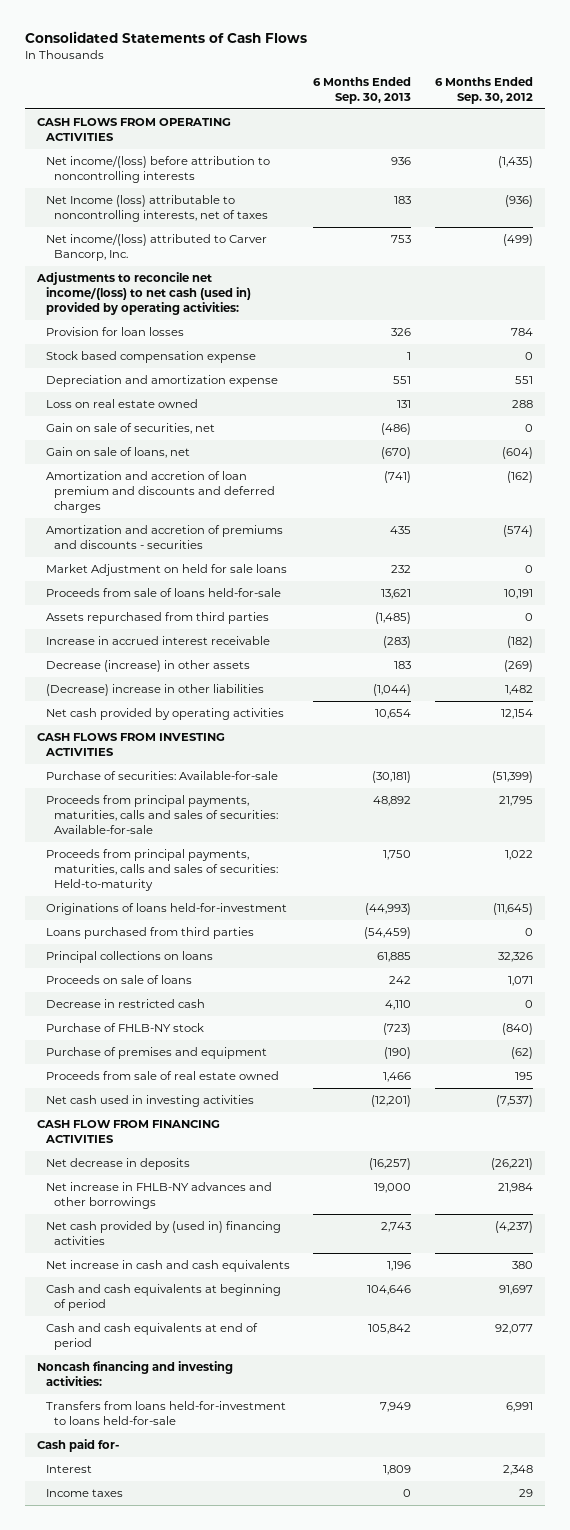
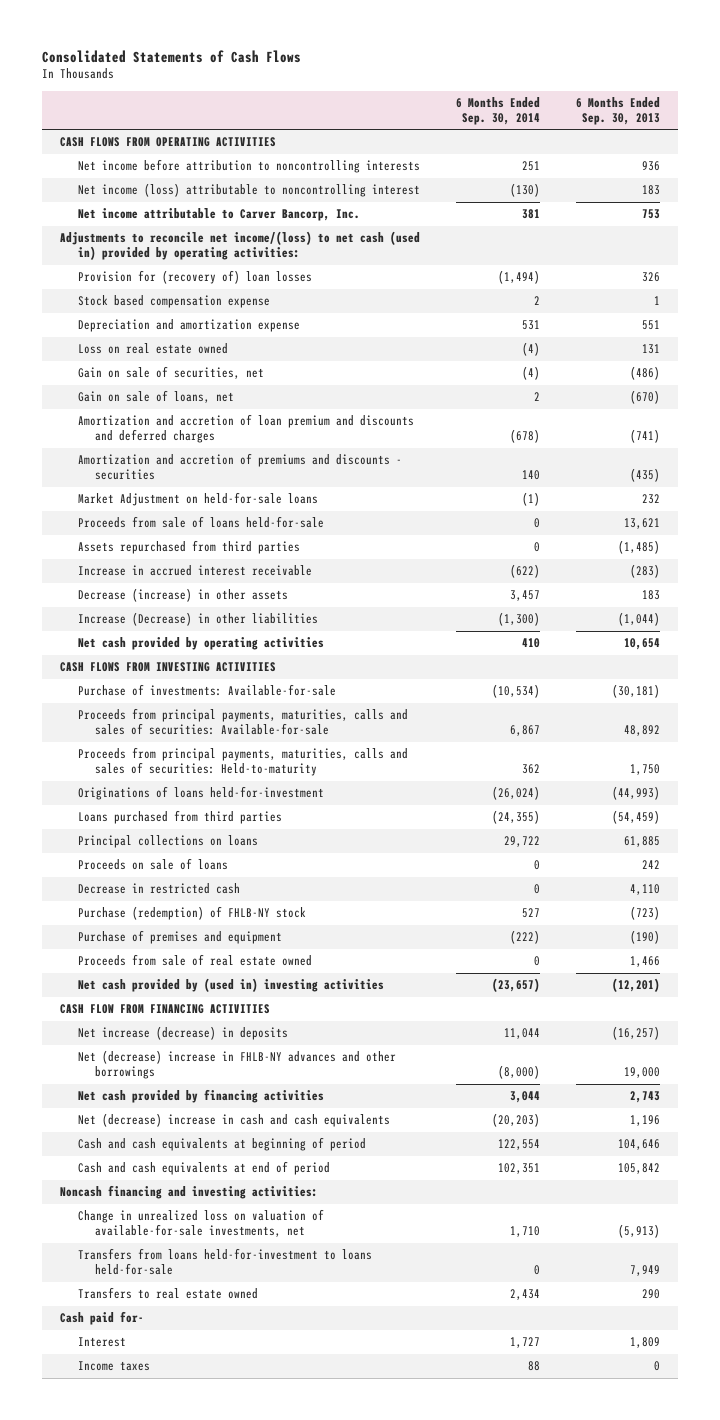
[435,77,534,105] 6 Months Ended Sep. 30, 2012 -> none
none -> [455,97,540,125] 6 Months Ended Sep. 30, 2014
[45,156,270,183] Net income/(loss) before attribution to noncontrolling interests -> [77,159,420,174] Net income before attribution to noncontrolling interests
[45,195,269,222] Net Income (loss) attributable to noncontrolling interests, net of taxes -> [77,183,420,198] Net income (loss) attributable to noncontrolling interest
[45,234,267,261] Net income/(loss) attributed to Carver Bancorp, Inc. -> [77,208,360,222] Net income attributable to Carver Bancorp, Inc.
[45,327,184,337] Provision for loan losses -> [77,270,312,285] Provision for (recovery of) loan losses
[390,526,412,535] 435 -> [629,467,660,482] (435)
[45,564,287,577] Market Adjustment on held for sale loans -> [77,492,318,507] Market Adjustment on held-for-sale loans
[45,684,264,697] (Decrease) increase in other liabilities -> [77,612,318,627] Increase (Decrease) in other liabilities
[45,771,278,781] Purchase of securities: Available-for-sale -> [77,684,336,697] Purchase of investments: Available-for-sale
[45,1023,204,1033] Purchase of FHLB-NY stock -> [77,906,306,921] Purchase (redemption) of FHLB-NY stock
[45,1095,254,1108] Net cash used in investing activities -> [77,978,384,993] Net cash provided by (used in) investing activities
[45,1158,190,1171] Net decrease in deposits -> [77,1026,288,1041] Net increase (decrease) in deposits
[45,1182,272,1209] Net increase in FHLB-NY advances and other borrowings -> [77,1050,396,1079] Net (decrease) increase in FHLB-NY advances and other borrowings
[45,1221,281,1245] Net cash provided by (used in) financing activities -> [77,1089,324,1104] Net cash provided by financing activities
[45,1260,290,1273] Net increase in cash and cash equivalents -> [77,1113,390,1128] Net (decrease) increase in cash and cash equivalents
none -> [77,1209,324,1237] Change in unrealized loss on valuation of available-for-sale investments, net
none -> [77,1287,258,1300] Transfers to real estate owned

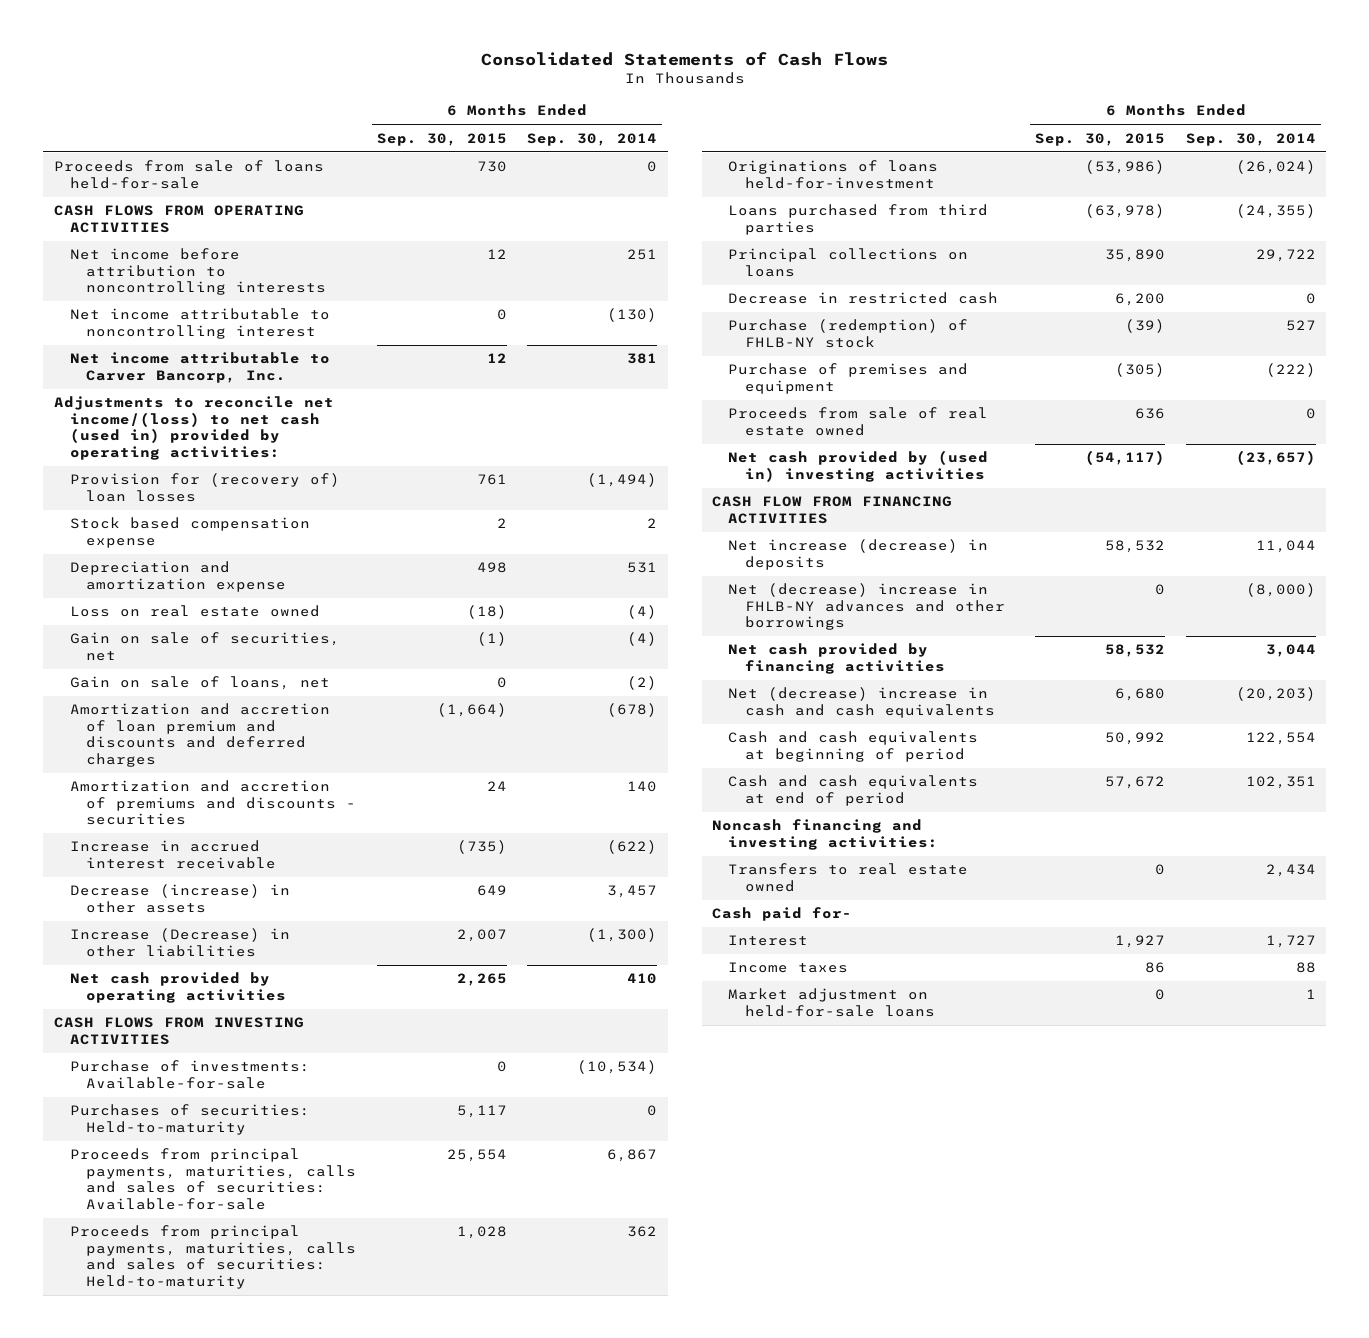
[575,97,660,125] 6 Months Ended Sep. 30, 2013 -> none
none -> [376,132,507,146] Sep. 30, 2015
[77,516,324,529] Proceeds from sale of loans held-for-sale -> [53,160,324,189] Proceeds from sale of loans held-for-sale
[77,183,420,198] Net income (loss) attributable to noncontrolling interest -> [69,308,330,339] Net income attributable to noncontrolling interest
[533,392,540,402] 2 -> [627,676,658,691] (2)
[77,492,318,507] Market Adjustment on held-for-sale loans -> none
[77,540,300,555] Assets repurchased from third parties -> none
none -> [69,1104,310,1135] Purchases of securities: Held-to-maturity
[77,858,228,871] Proceeds on sale of loans -> none
[77,1209,324,1237] Change in unrealized loss on valuation of available-for-sale investments, net -> none
[77,1248,372,1275] Transfers from loans held-for-investment to loans held-for-sale -> none
none -> [728,988,935,1017] Market adjustment on held-for-sale loans

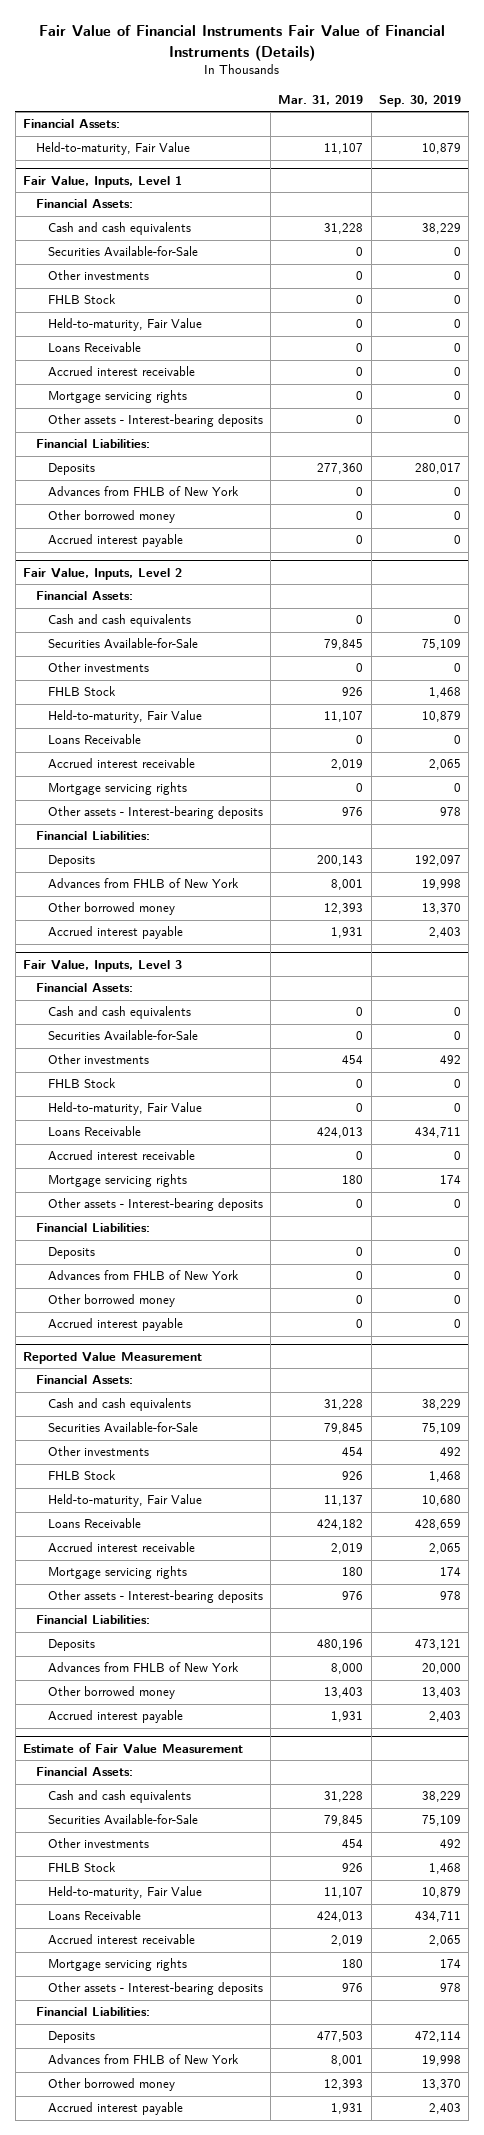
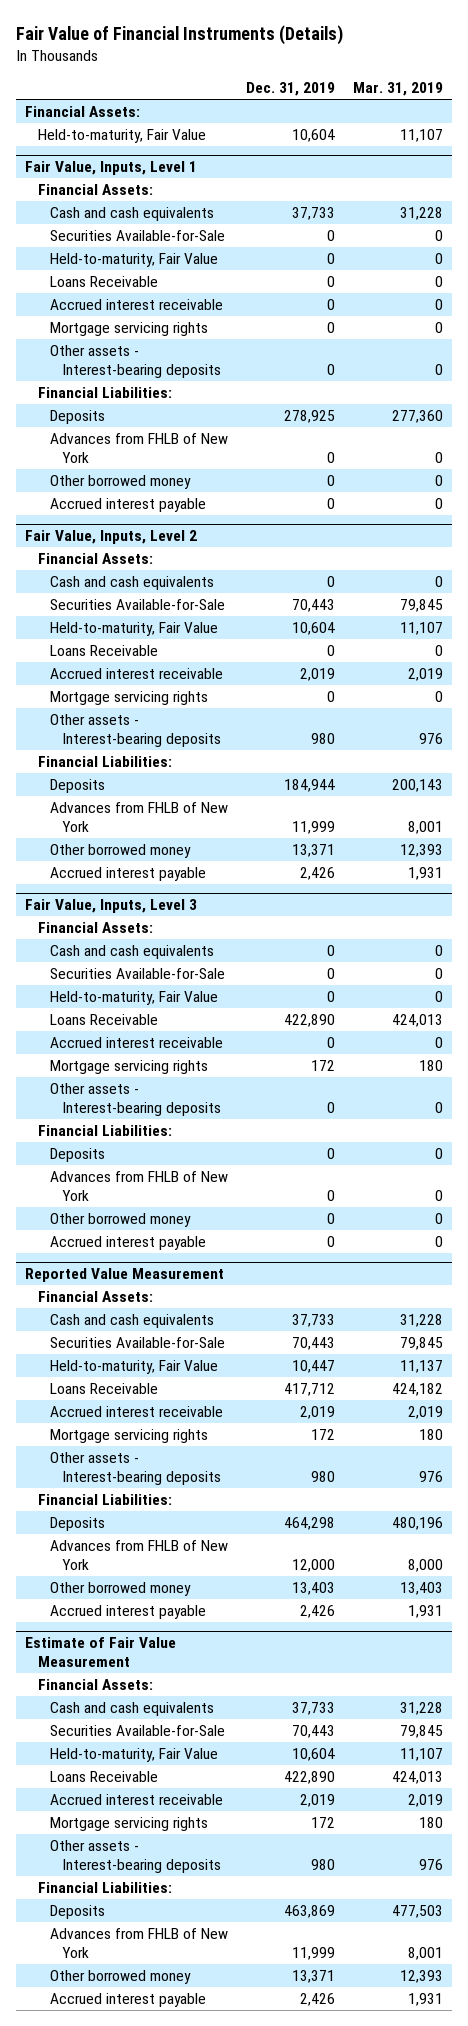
[39,24,446,61] Fair Value of Financial Instruments Fair Value of Financial Instruments (Details) -> [16,25,344,46] Fair Value of Financial Instruments (Details)
[378,95,461,108] Sep. 30, 2019 -> none
none -> [246,82,336,97] Dec. 31, 2019
[47,270,149,281] Other investments -> none
[47,294,116,305] FHLB Stock -> none
[47,662,149,673] Other investments -> none
[47,686,116,697] FHLB Stock -> none
[47,1054,149,1065] Other investments -> none
[47,1078,116,1089] FHLB Stock -> none
[47,1446,149,1457] Other investments -> none
[47,1470,116,1481] FHLB Stock -> none
[47,1838,149,1849] Other investments -> none
[47,1862,116,1873] FHLB Stock -> none

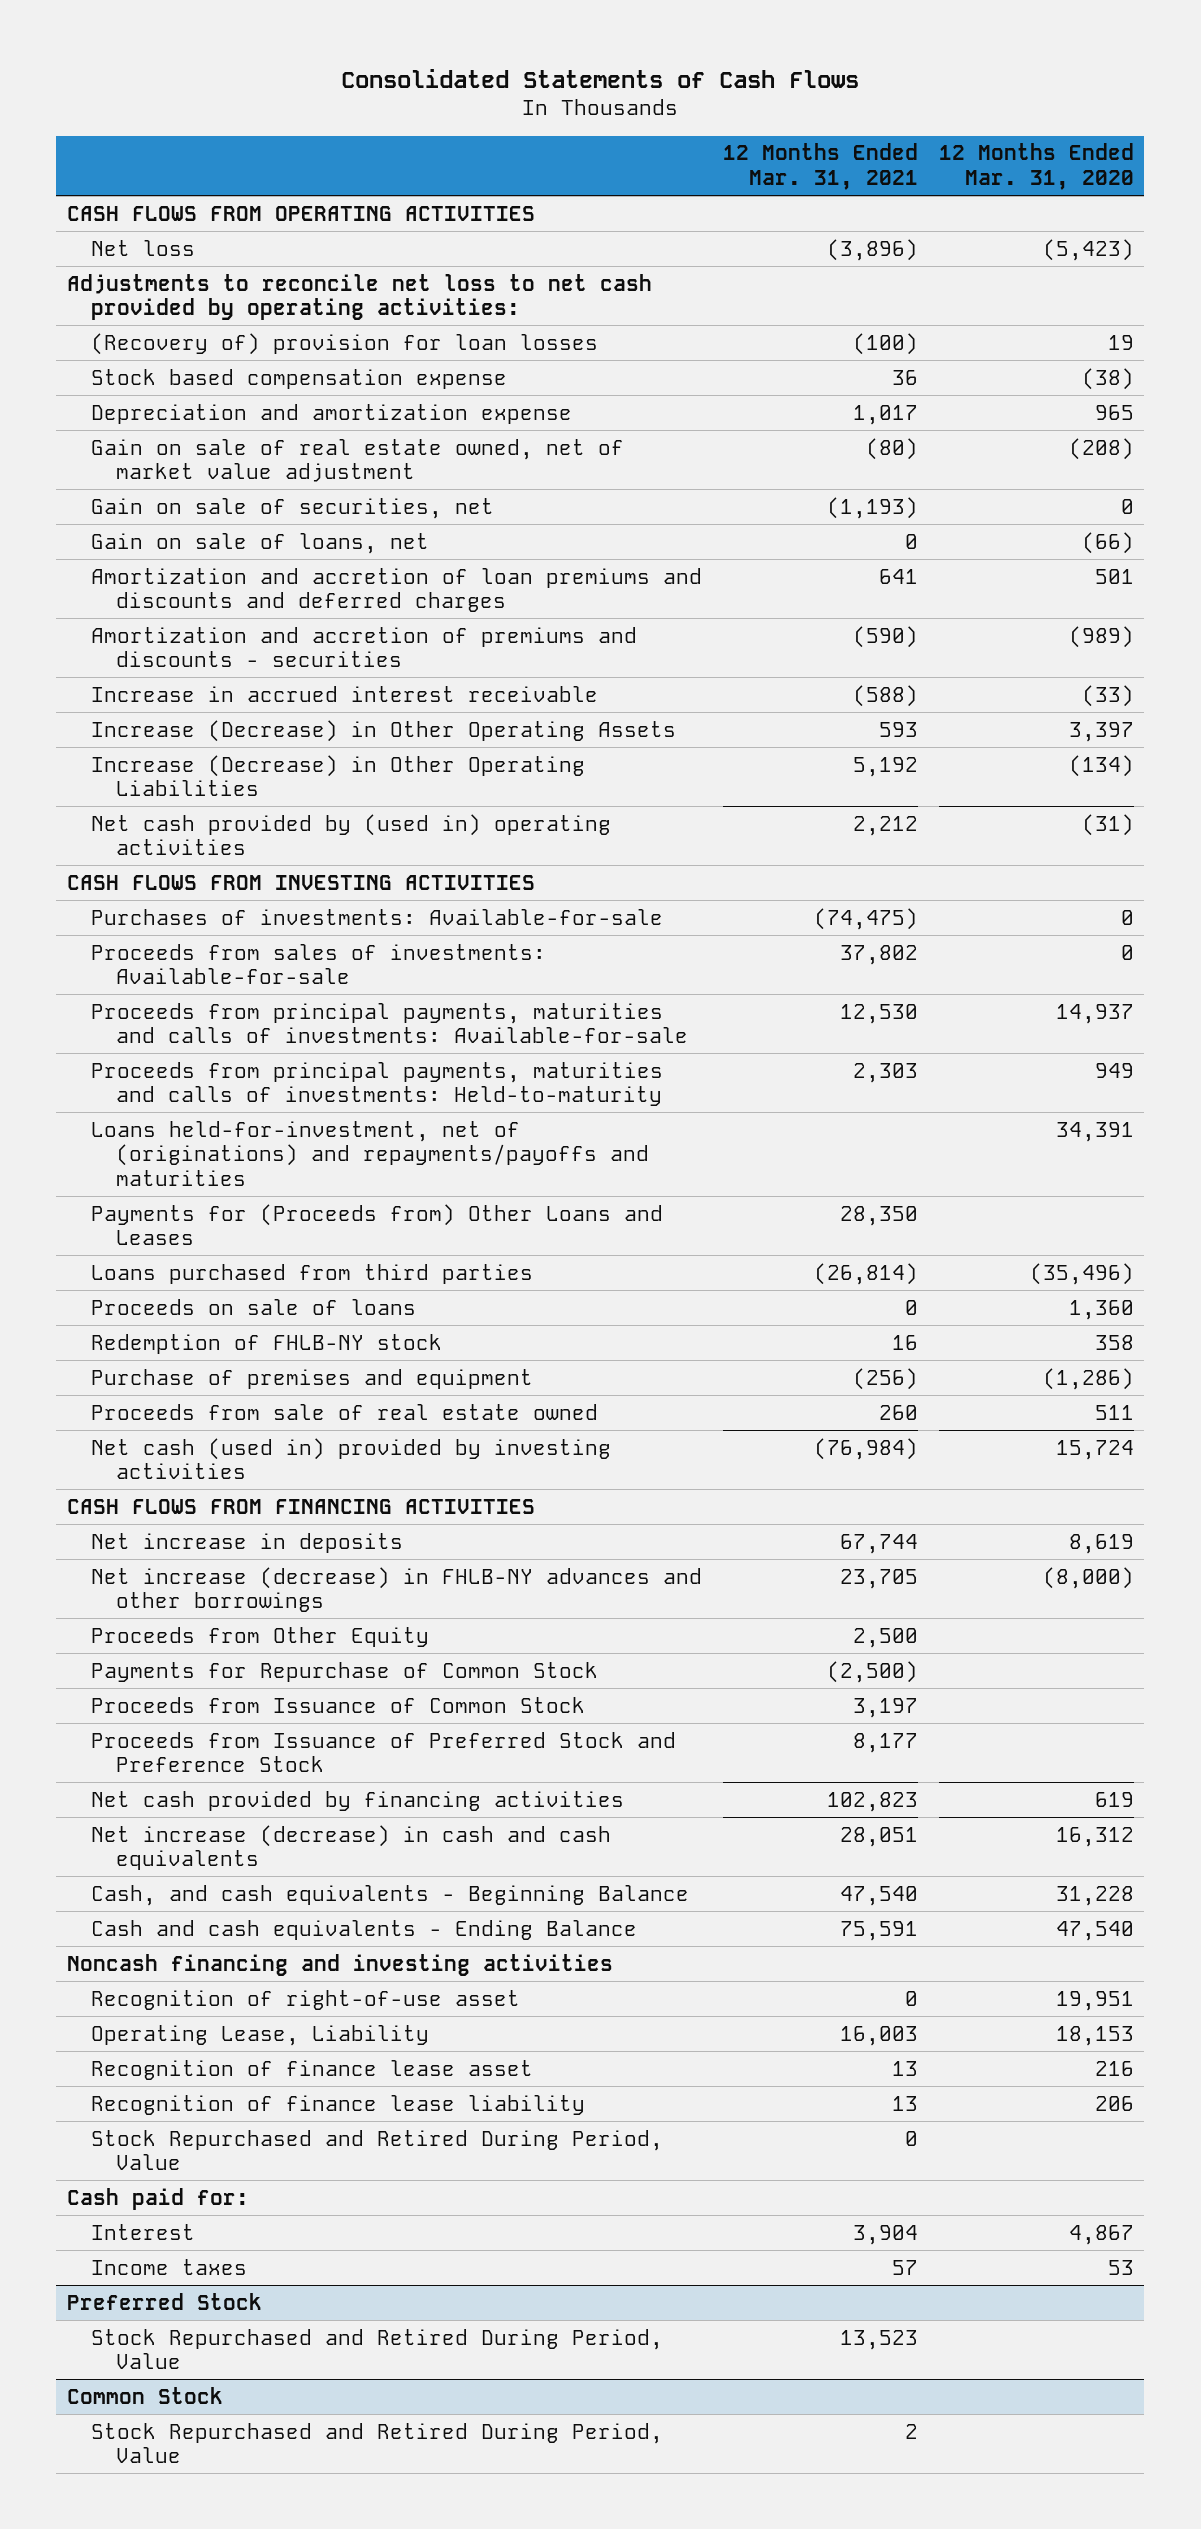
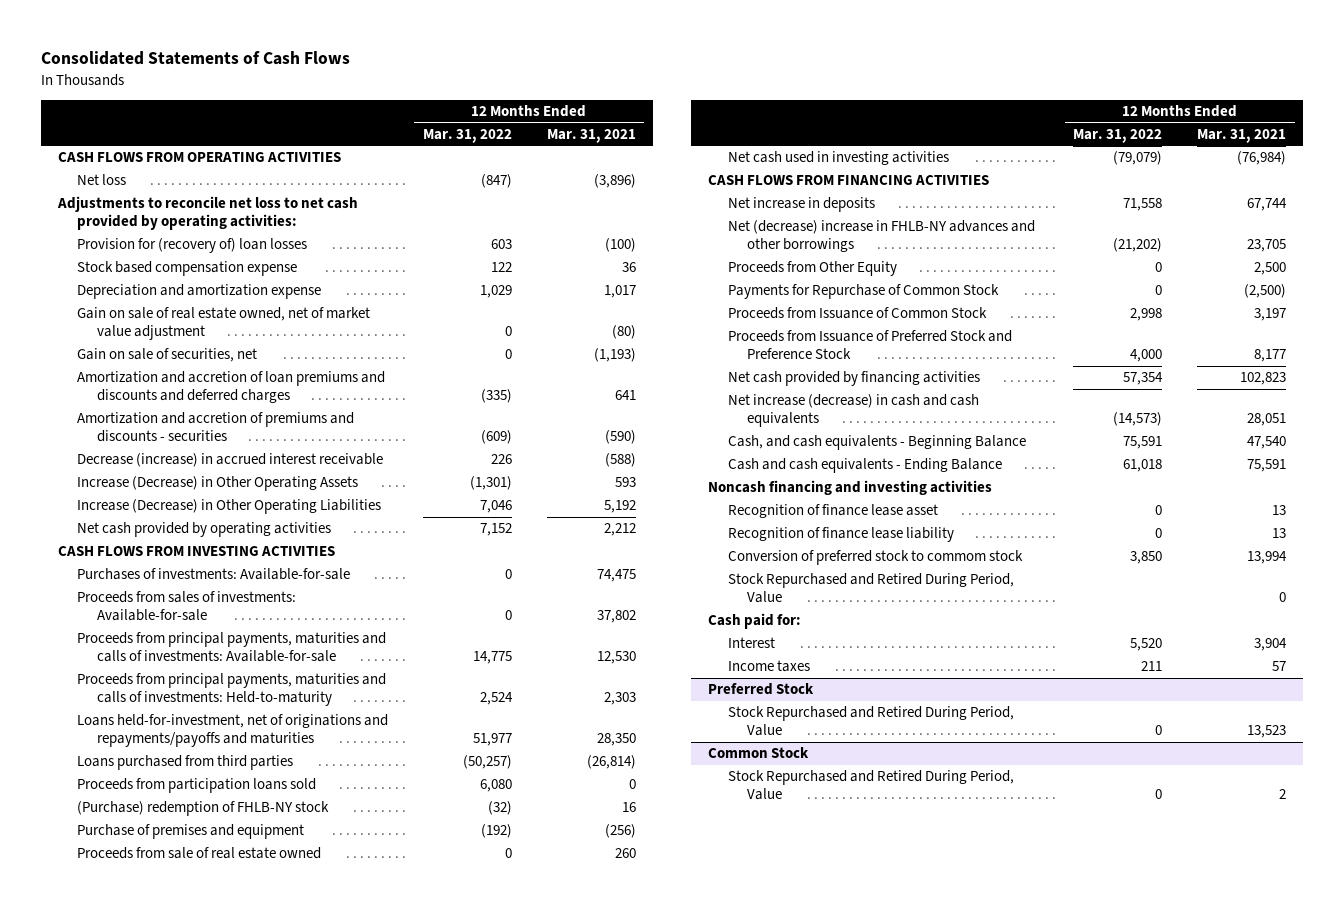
[939,143,1135,191] 12 Months Ended Mar. 31, 2020 -> none
none -> [423,129,513,144] Mar. 31, 2022
[91,332,599,355] (Recovery of) provision for loan losses -> [77,238,308,254] Provision for (recovery of) loan losses
[91,532,430,554] Gain on sale of loans, net -> none
[91,685,599,702] Increase in accrued interest receivable -> [77,453,384,468] Decrease (increase) in accrued interest receivable
[91,813,612,856] Net cash provided by (used in) operating activities -> [77,522,332,538] Net cash provided by operating activities
[814,907,919,930] (74,475) -> [596,569,636,583] 74,475
[91,1120,650,1186] Loans held-for-investment, net of (originations) and repayments/payoffs and maturities -> none
[91,1203,664,1246] Payments for (Proceeds from) Other Loans and Leases -> [77,714,389,748] Loans held-for-investment, net of originations and repayments/payoffs and maturities
[91,1298,417,1315] Proceeds on sale of loans -> [77,778,317,794] Proceeds from participation loans sold
[91,1333,443,1354] Redemption of FHLB-NY stock -> [77,801,330,817] (Purchase) redemption of FHLB-NY stock
[91,1437,612,1480] Net cash (used in) provided by investing activities -> [727,151,949,166] Net cash used in investing activities
[91,1566,703,1613] Net increase (decrease) in FHLB-NY advances and other borrowings -> [727,220,1035,253] Net (decrease) increase in FHLB-NY advances and other borrowings
[91,1989,521,2010] Recognition of right-of-use asset -> none
[91,2024,430,2046] Operating Lease, Liability -> none
none -> [727,550,1023,566] Conversion of preferred stock to commom stock

